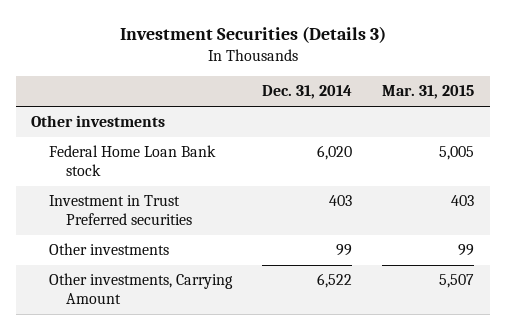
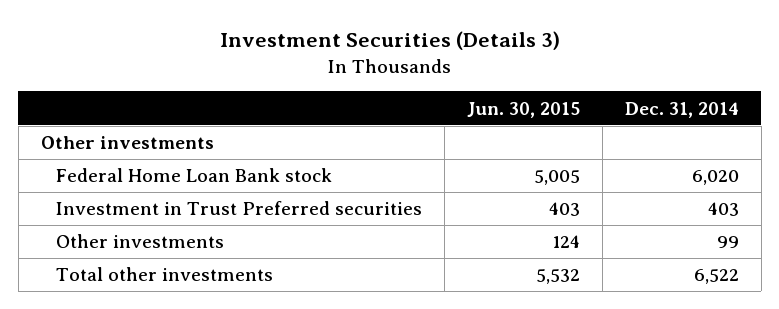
[382,85,475,100] Mar. 31, 2015 -> none
none -> [466,101,580,118] Jun. 30, 2015
[48,273,233,304] Other investments, Carrying Amount -> [55,267,273,282] Total other investments

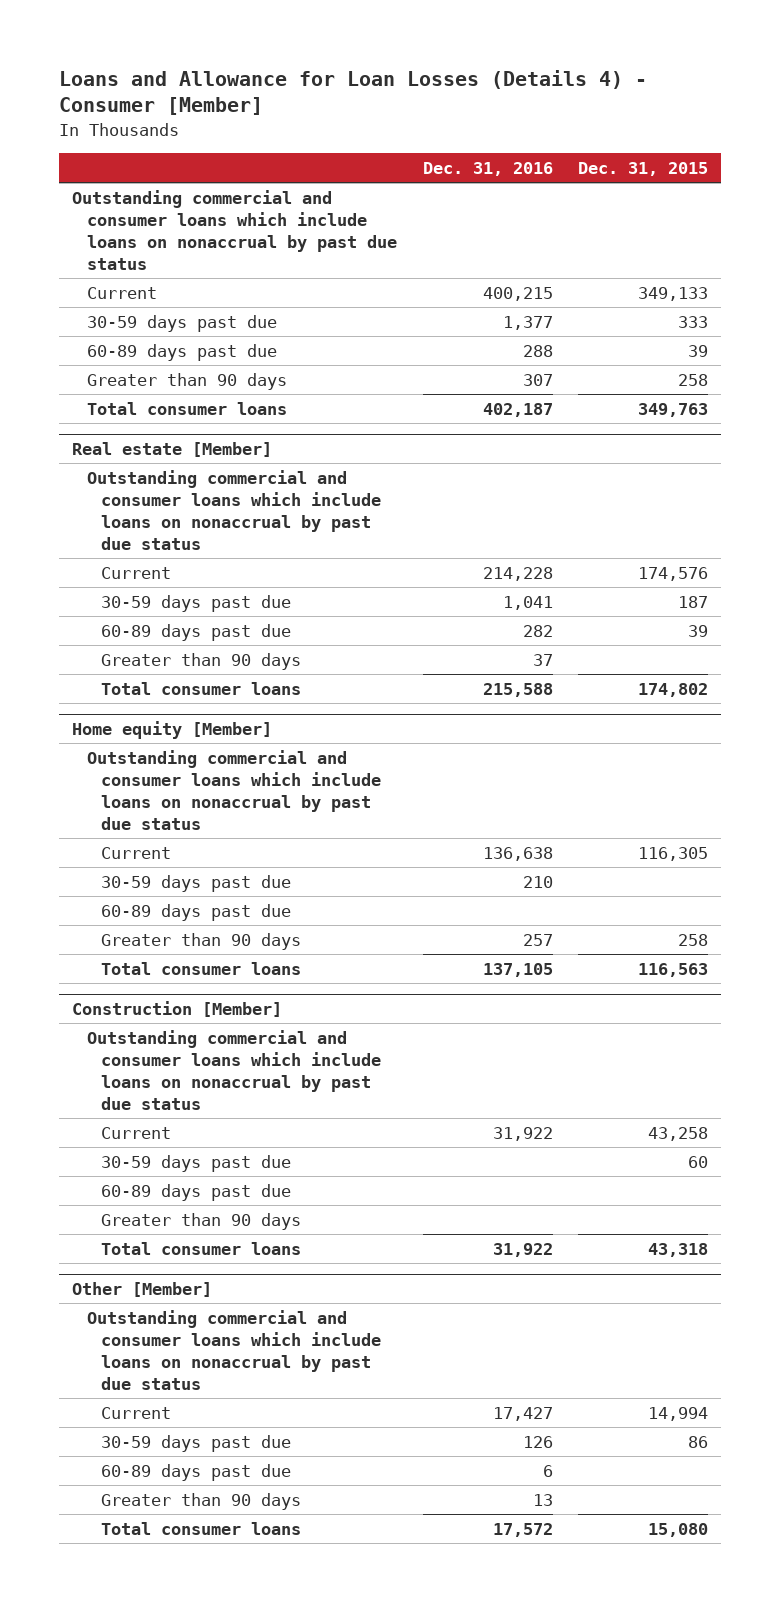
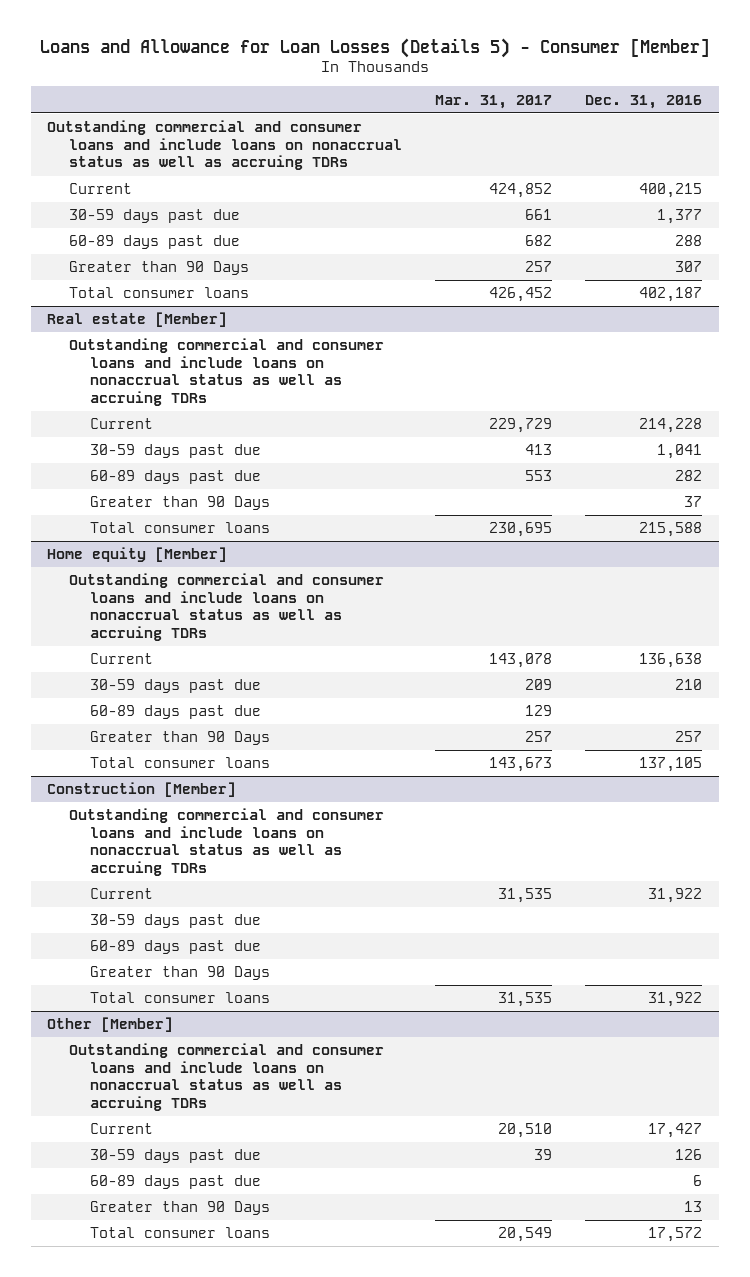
[59,69,648,116] Loans and Allowance for Loan Losses (Details 4) - Consumer [Member] -> [39,37,710,58] Loans and Allowance for Loan Losses (Details 5) - Consumer [Member]
[578,161,709,176] Dec. 31, 2015 -> none
none -> [435,94,553,109] Mar. 31, 2017
[72,189,397,270] Outstanding commercial and consumer loans which include loans on nonaccrual by past due status -> [47,120,402,171] Outstanding commercial and consumer loans and include loans on nonaccrual status as well as accruing TDRs
[86,372,287,390] Greater than 90 days -> [68,261,249,276] Greater than 90 Days
[86,469,382,550] Outstanding commercial and consumer loans which include loans on nonaccrual by past due status -> [68,338,384,406] Outstanding commercial and consumer loans and include loans on nonaccrual status as well as accruing TDRs
[101,652,302,670] Greater than 90 days -> [89,496,270,511] Greater than 90 Days
[86,749,382,830] Outstanding commercial and consumer loans which include loans on nonaccrual by past due status -> [68,573,384,641] Outstanding commercial and consumer loans and include loans on nonaccrual status as well as accruing TDRs
[101,932,302,950] Greater than 90 days -> [89,731,270,746] Greater than 90 Days
[86,1029,382,1110] Outstanding commercial and consumer loans which include loans on nonaccrual by past due status -> [68,808,384,876] Outstanding commercial and consumer loans and include loans on nonaccrual status as well as accruing TDRs
[101,1212,302,1230] Greater than 90 days -> [89,966,270,981] Greater than 90 Days
[86,1309,382,1390] Outstanding commercial and consumer loans which include loans on nonaccrual by past due status -> [68,1043,384,1111] Outstanding commercial and consumer loans and include loans on nonaccrual status as well as accruing TDRs
[101,1492,302,1510] Greater than 90 days -> [89,1201,270,1216] Greater than 90 Days

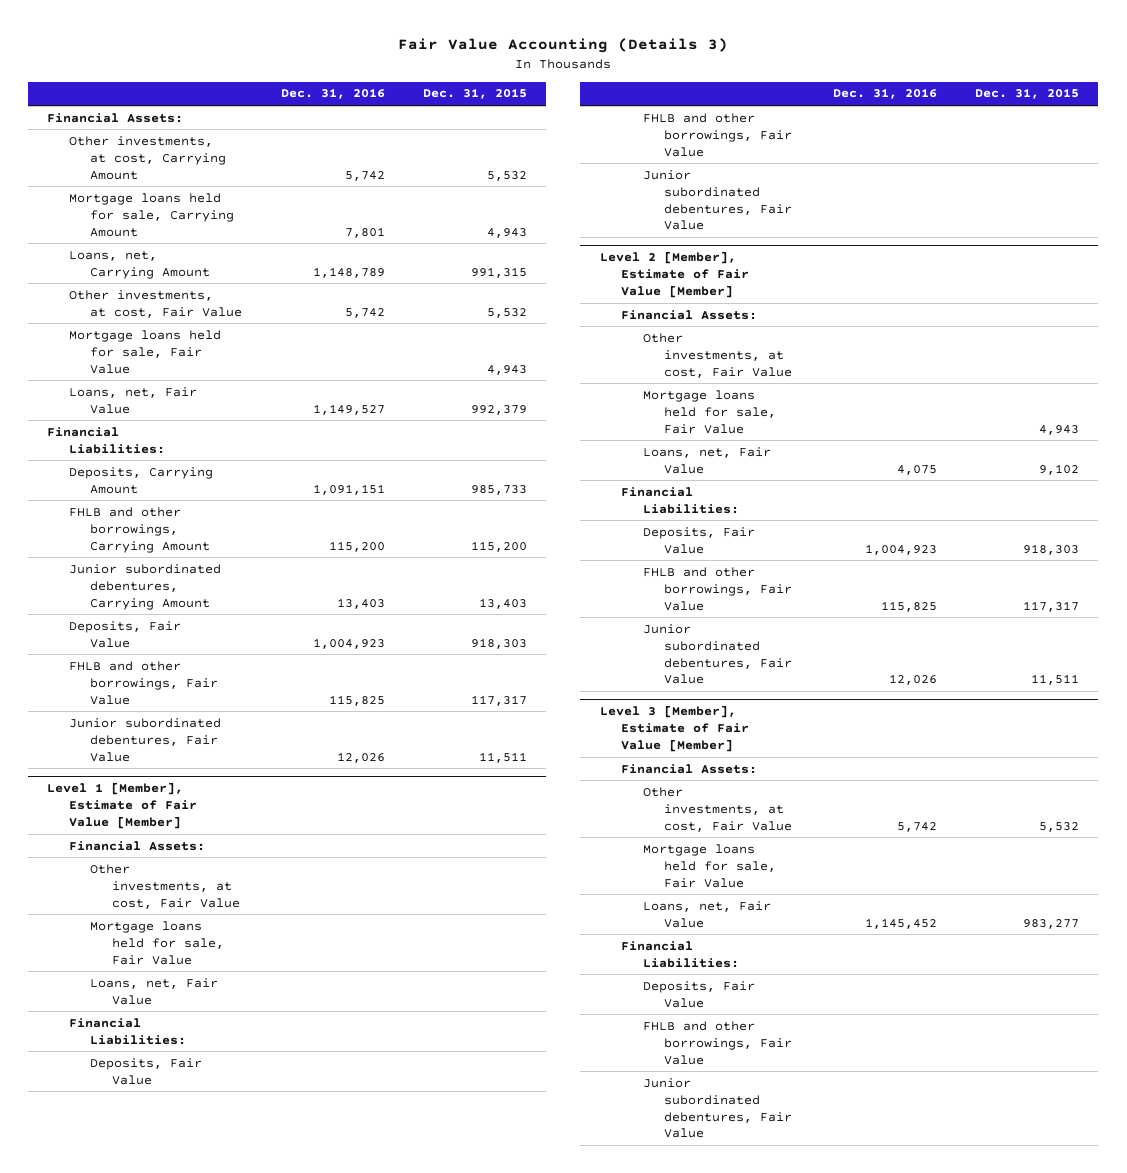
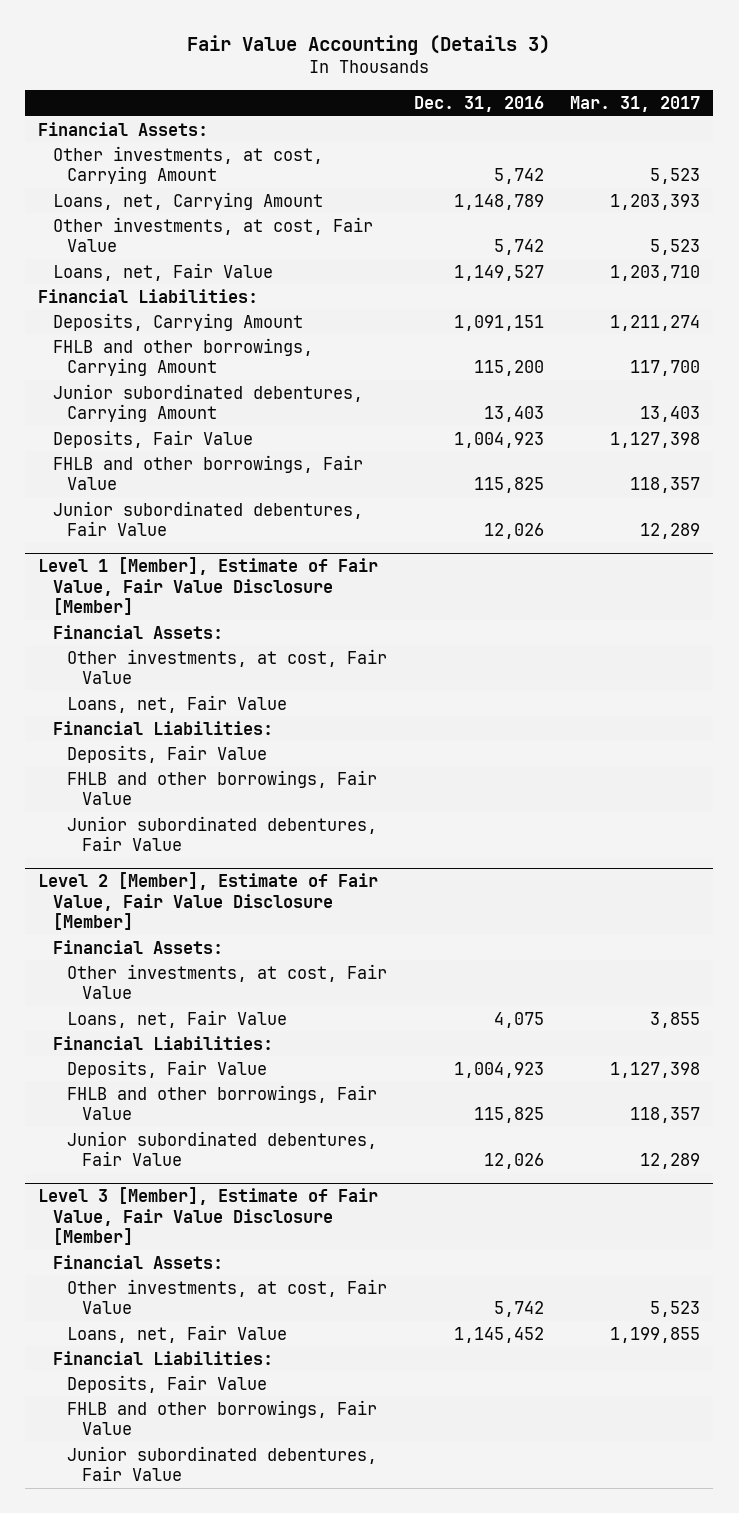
[423,88,528,100] Dec. 31, 2015 -> none
none -> [570,95,701,112] Mar. 31, 2017
[68,192,235,237] Mortgage loans held for sale, Carrying Amount -> none
[68,329,221,374] Mortgage loans held for sale, Fair Value -> none
[47,782,197,830] Level 1 [Member], Estimate of Fair Value [Member] -> [38,557,379,616] Level 1 [Member], Estimate of Fair Value, Fair Value Disclosure [Member]
[90,920,224,965] Mortgage loans held for sale, Fair Value -> none
[599,251,750,299] Level 2 [Member], Estimate of Fair Value [Member] -> [38,872,379,931] Level 2 [Member], Estimate of Fair Value, Fair Value Disclosure [Member]
[642,389,777,434] Mortgage loans held for sale, Fair Value -> none
[599,705,750,753] Level 3 [Member], Estimate of Fair Value [Member] -> [38,1187,379,1246] Level 3 [Member], Estimate of Fair Value, Fair Value Disclosure [Member]
[642,843,777,888] Mortgage loans held for sale, Fair Value -> none

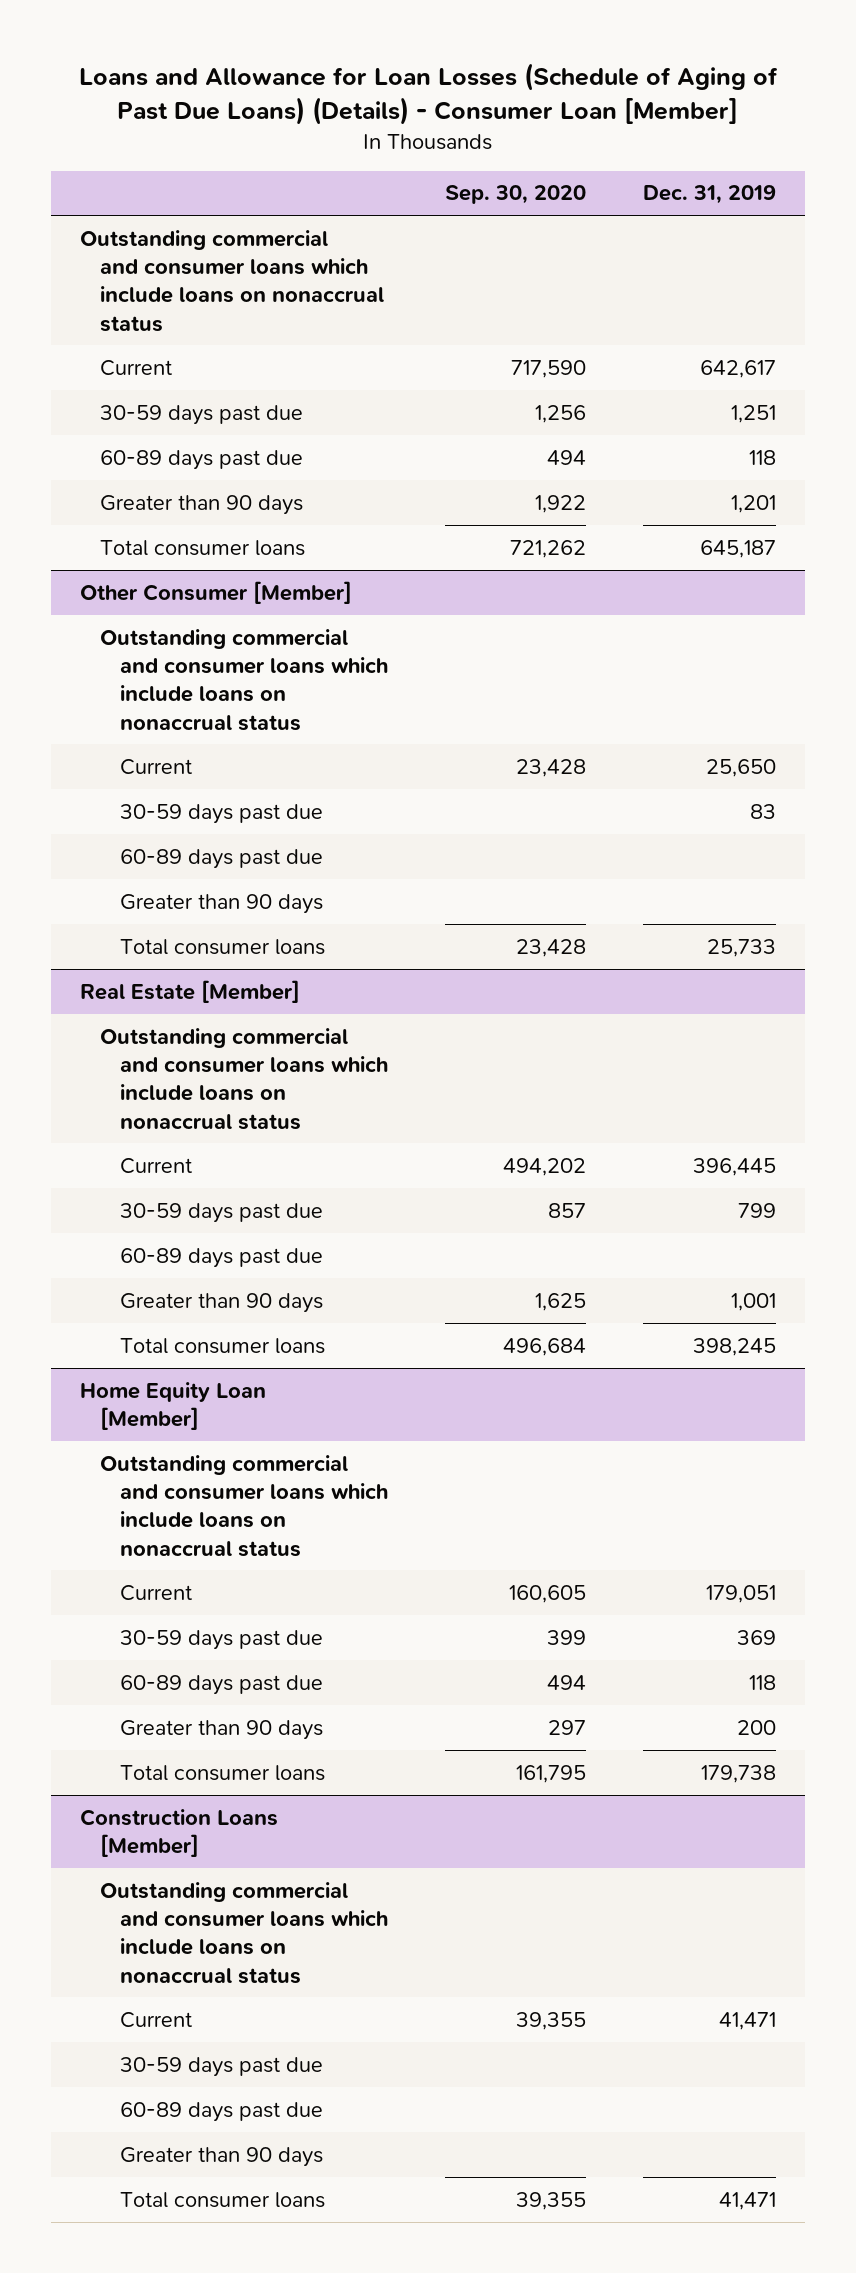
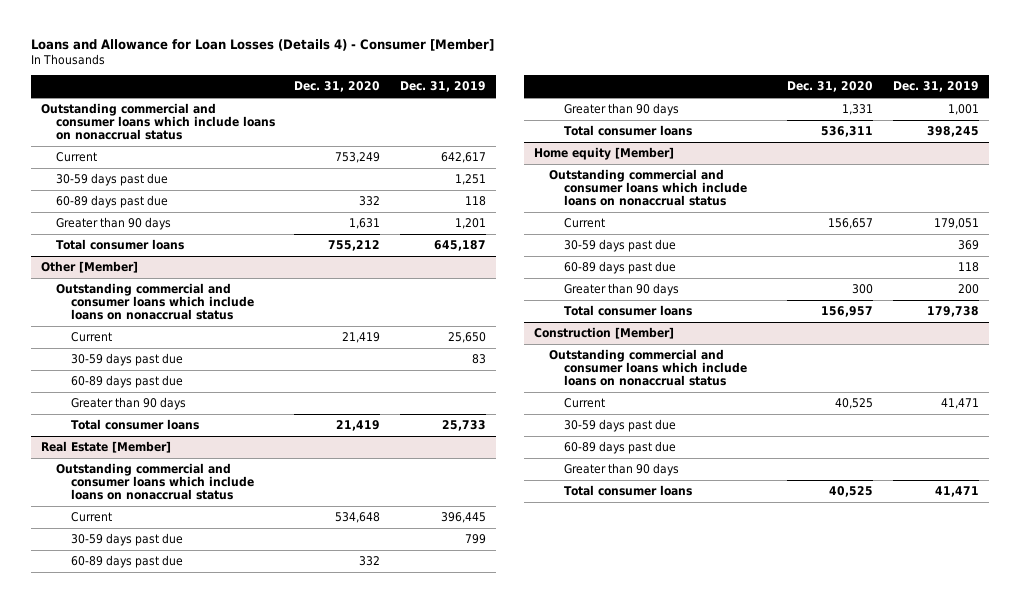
[79,63,779,126] Loans and Allowance for Loan Losses (Schedule of Aging of Past Due Loans) (Details) - Consumer Loan [Member] -> [31,38,495,51] Loans and Allowance for Loan Losses (Details 4) - Consumer [Member]
[445,185,587,205] Sep. 30, 2020 -> none
none -> [294,81,381,93] Dec. 31, 2020
[79,580,352,604] Other Consumer [Member] -> [40,261,138,274] Other [Member]
[79,1381,266,1431] Home Equity Loan [Member] -> [533,147,674,161] Home equity [Member]
[79,1808,278,1858] Construction Loans [Member] -> [533,327,674,340] Construction [Member]

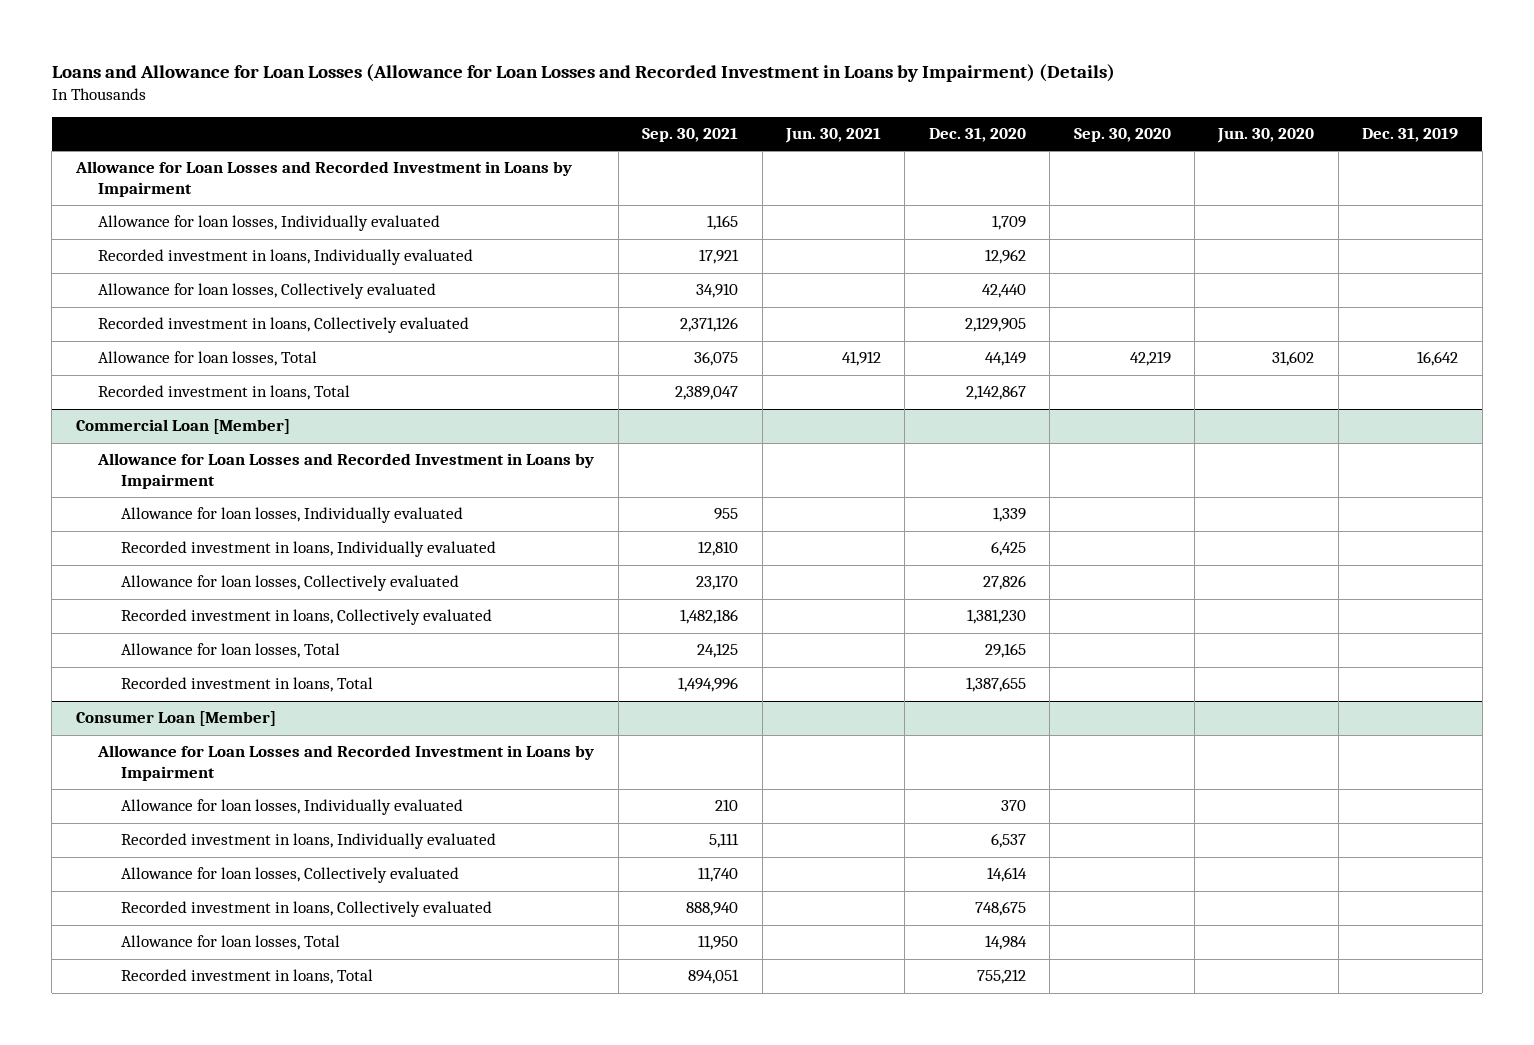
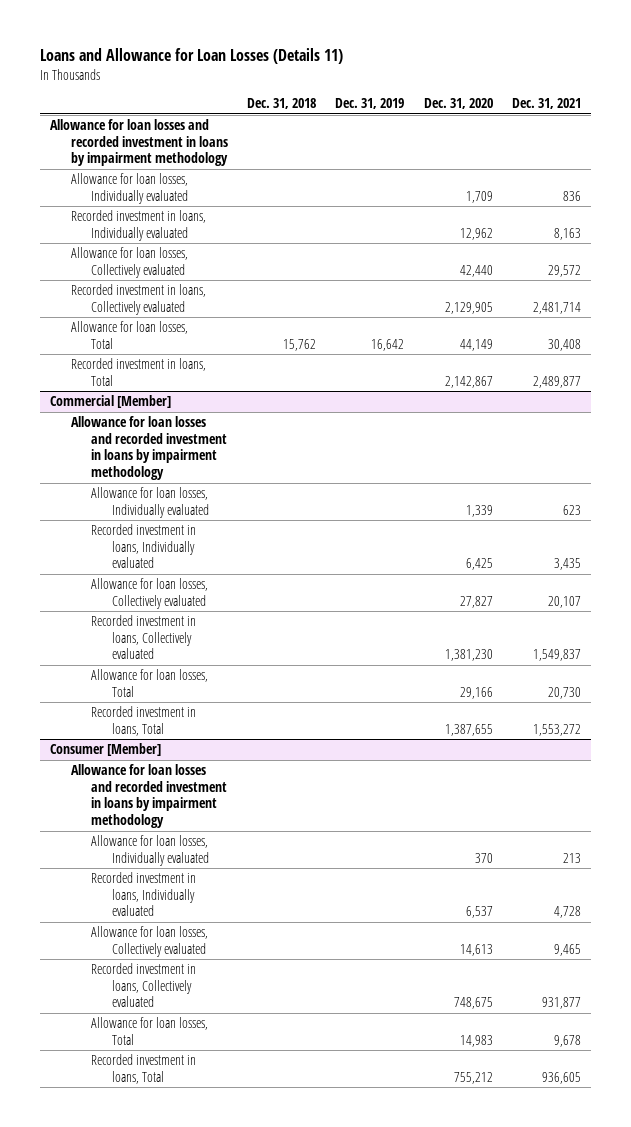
[51,63,1115,82] Loans and Allowance for Loan Losses (Allowance for Loan Losses and Recorded Investment in Loans by Impairment) (Details) -> [40,48,344,65] Loans and Allowance for Loan Losses (Details 11)
[642,128,739,143] Sep. 30, 2021 -> none
[784,128,881,144] Jun. 30, 2021 -> none
[1073,128,1171,143] Sep. 30, 2020 -> none
[1217,128,1315,144] Jun. 30, 2020 -> none
none -> [246,98,316,110] Dec. 31, 2018
none -> [512,98,582,110] Dec. 31, 2021
[74,161,572,197] Allowance for Loan Losses and Recorded Investment in Loans by Impairment -> [49,119,228,167] Allowance for loan losses and recorded investment in loans by impairment methodology
[75,419,290,435] Commercial Loan [Member] -> [49,395,171,409] Commercial [Member]
[97,453,595,489] Allowance for Loan Losses and Recorded Investment in Loans by Impairment -> [70,416,228,480] Allowance for loan losses and recorded investment in loans by impairment methodology
[982,575,1026,591] 27,826 -> [459,595,493,608] 27,827
[984,643,1026,659] 29,165 -> [459,686,493,699] 29,166
[75,711,276,727] Consumer Loan [Member] -> [49,743,161,757] Consumer [Member]
[97,745,595,781] Allowance for Loan Losses and Recorded Investment in Loans by Impairment -> [70,764,228,828] Allowance for loan losses and recorded investment in loans by impairment methodology
[986,867,1027,883] 14,614 -> [459,943,493,956] 14,613
[984,935,1027,951] 14,984 -> [459,1034,493,1047] 14,983

